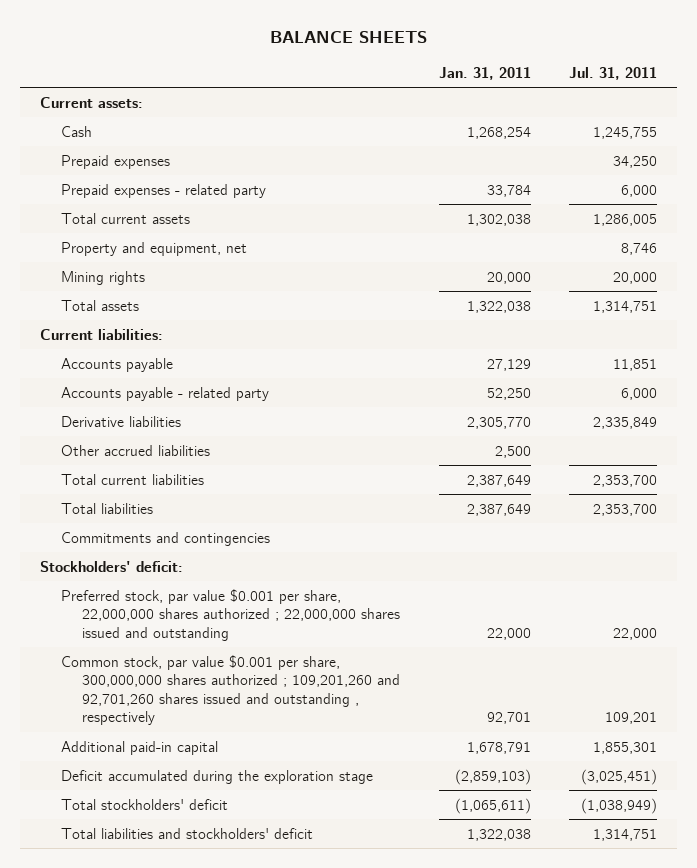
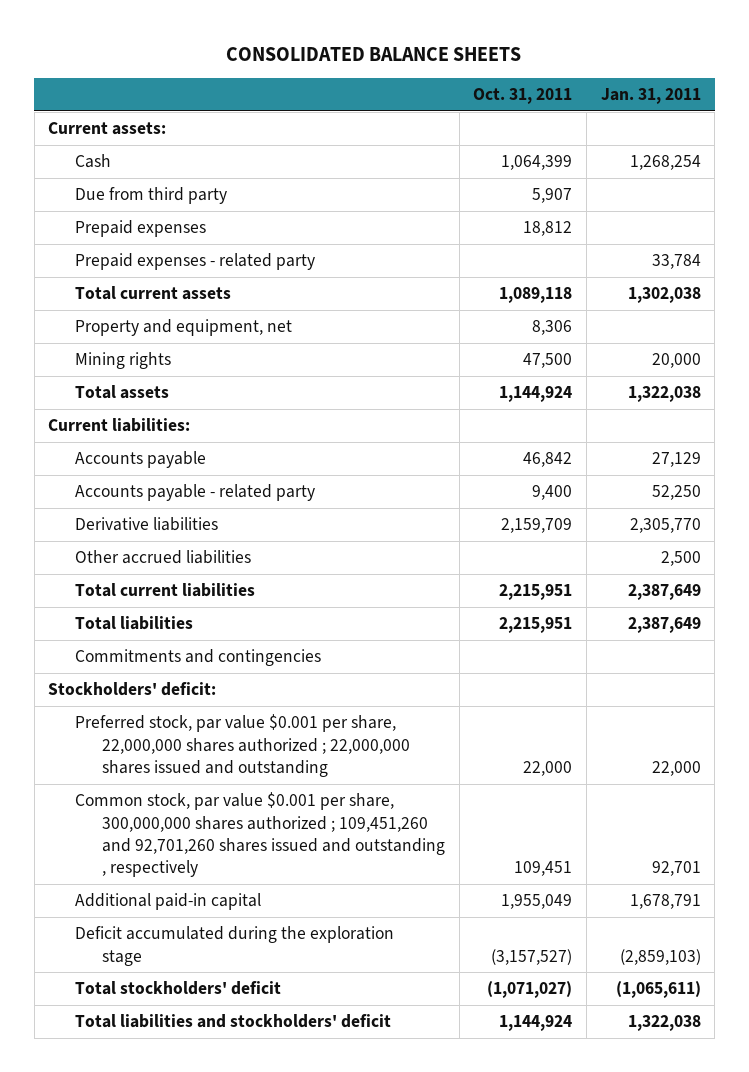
[269,31,427,44] BALANCE SHEETS -> [226,46,522,61] CONSOLIDATED BALANCE SHEETS
[569,66,658,80] Jul. 31, 2011 -> none
none -> [473,88,573,105] Oct. 31, 2011
none -> [75,187,228,205] Due from third party
[60,654,400,725] Common stock, par value $0.001 per share, 300,000,000 shares authorized ; 109,201,260 and 92,701,260 shares issued and outstanding , respectively -> [75,792,446,878] Common stock, par value $0.001 per share, 300,000,000 shares authorized ; 109,451,260 and 92,701,260 shares issued and outstanding , respectively

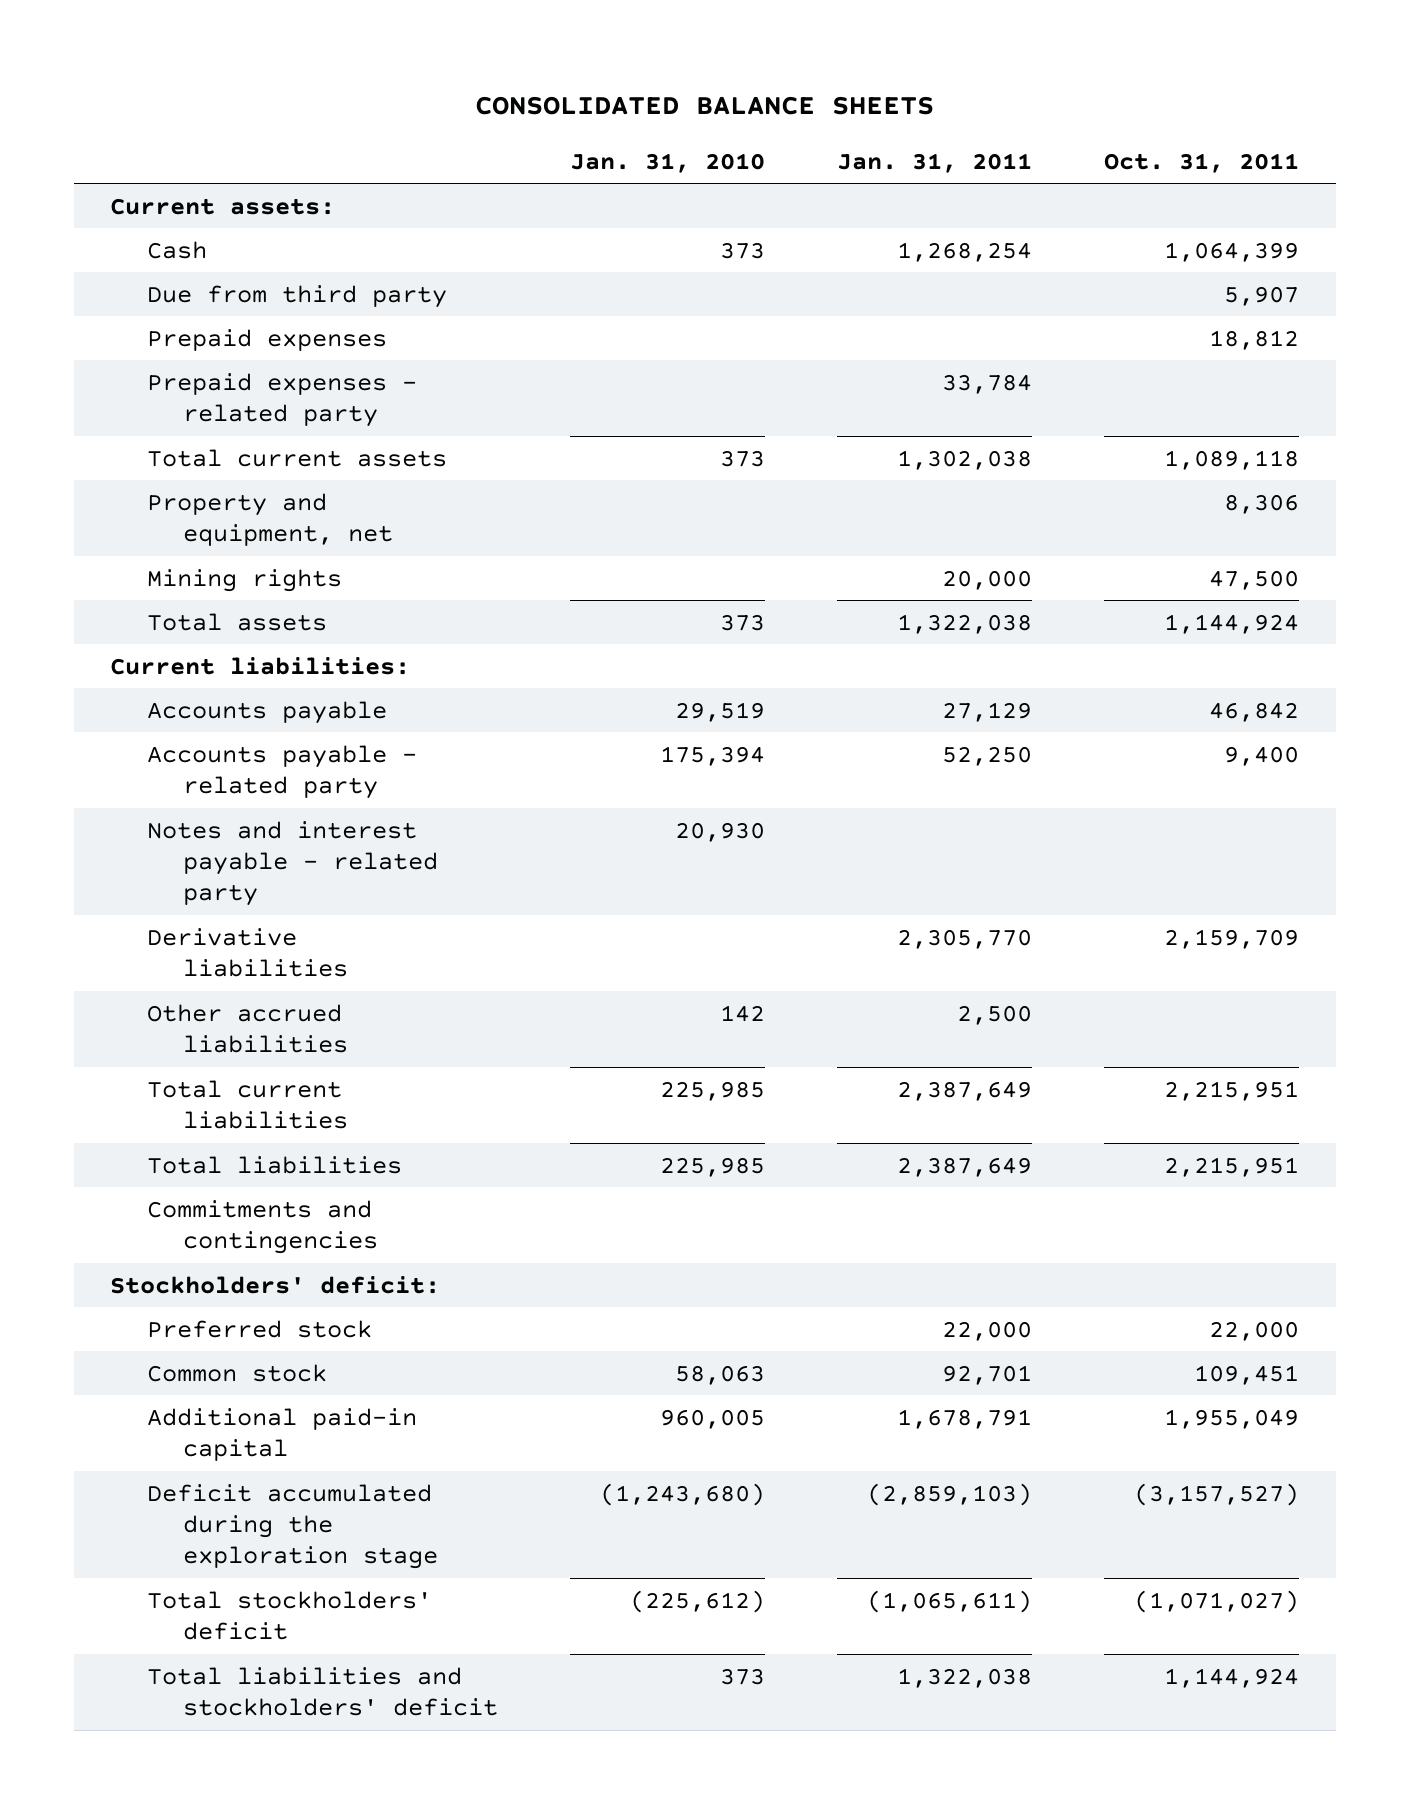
none -> [570,152,766,173] Jan. 31, 2010
none -> [146,820,438,907] Notes and interest payable - related party
[75,714,411,777] Preferred stock, par value $0.001 per share, 22,000,000 shares authorized ; 22,000,000 shares issued and outstanding -> [146,1319,372,1338] Preferred stock
[75,792,446,878] Common stock, par value $0.001 per share, 300,000,000 shares authorized ; 109,451,260 and 92,701,260 shares issued and outstanding , respectively -> [146,1363,327,1382] Common stock

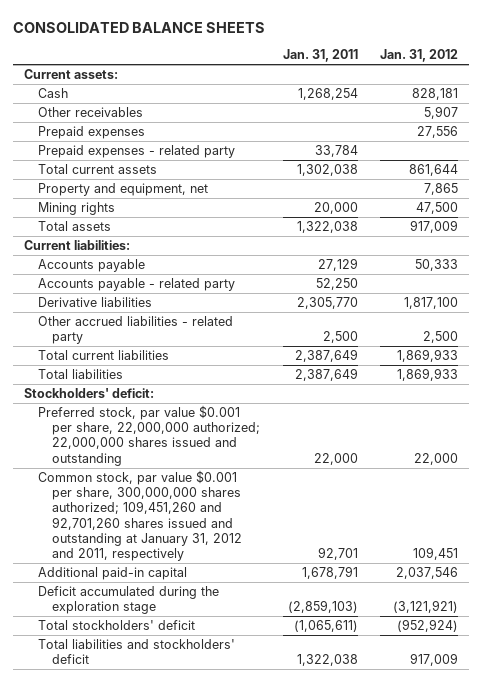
[570,152,766,173] Jan. 31, 2010 -> none
[1104,152,1300,173] Oct. 31, 2011 -> none
none -> [379,49,458,63] Jan. 31, 2012
[146,284,447,308] Due from third party -> none
none -> [38,107,144,118] Other receivables
[146,820,438,907] Notes and interest payable - related party -> none
[146,1003,348,1053] Other accrued liabilities -> [38,316,234,345] Other accrued liabilities - related party
[146,1199,378,1254] Commitments and contingencies -> none
[146,1319,372,1338] Preferred stock -> [38,405,261,466] Preferred stock, par value $0.001 per share, 22,000,000 authorized; 22,000,000 shares issued and outstanding
[146,1363,327,1382] Common stock -> [38,470,243,561] Common stock, par value $0.001 per share, 300,000,000 shares authorized; 109,451,260 and 92,701,260 shares issued and outstanding at January 31, 2012 and 2011, respectively

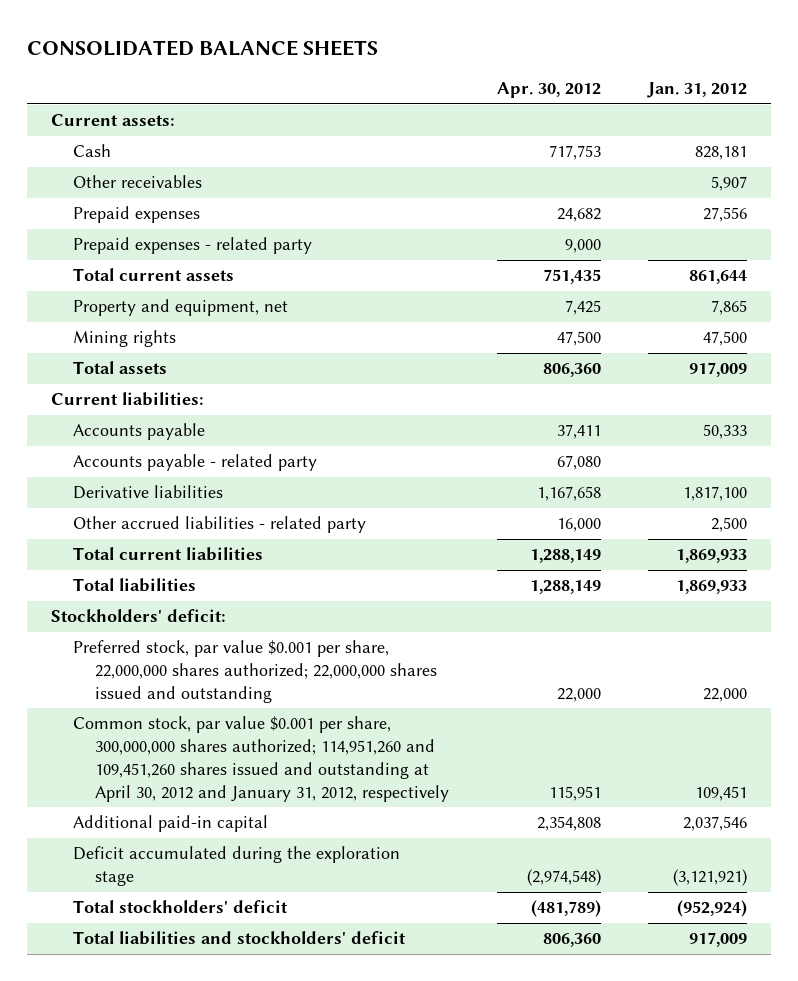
[282,49,358,63] Jan. 31, 2011 -> none
none -> [496,82,601,99] Apr. 30, 2012
[38,405,261,466] Preferred stock, par value $0.001 per share, 22,000,000 authorized; 22,000,000 shares issued and outstanding -> [72,640,438,703] Preferred stock, par value $0.001 per share, 22,000,000 shares authorized; 22,000,000 shares issued and outstanding
[38,470,243,561] Common stock, par value $0.001 per share, 300,000,000 shares authorized; 109,451,260 and 92,701,260 shares issued and outstanding at January 31, 2012 and 2011, respectively -> [72,716,450,802] Common stock, par value $0.001 per share, 300,000,000 shares authorized; 114,951,260 and 109,451,260 shares issued and outstanding at April 30, 2012 and January 31, 2012, respectively

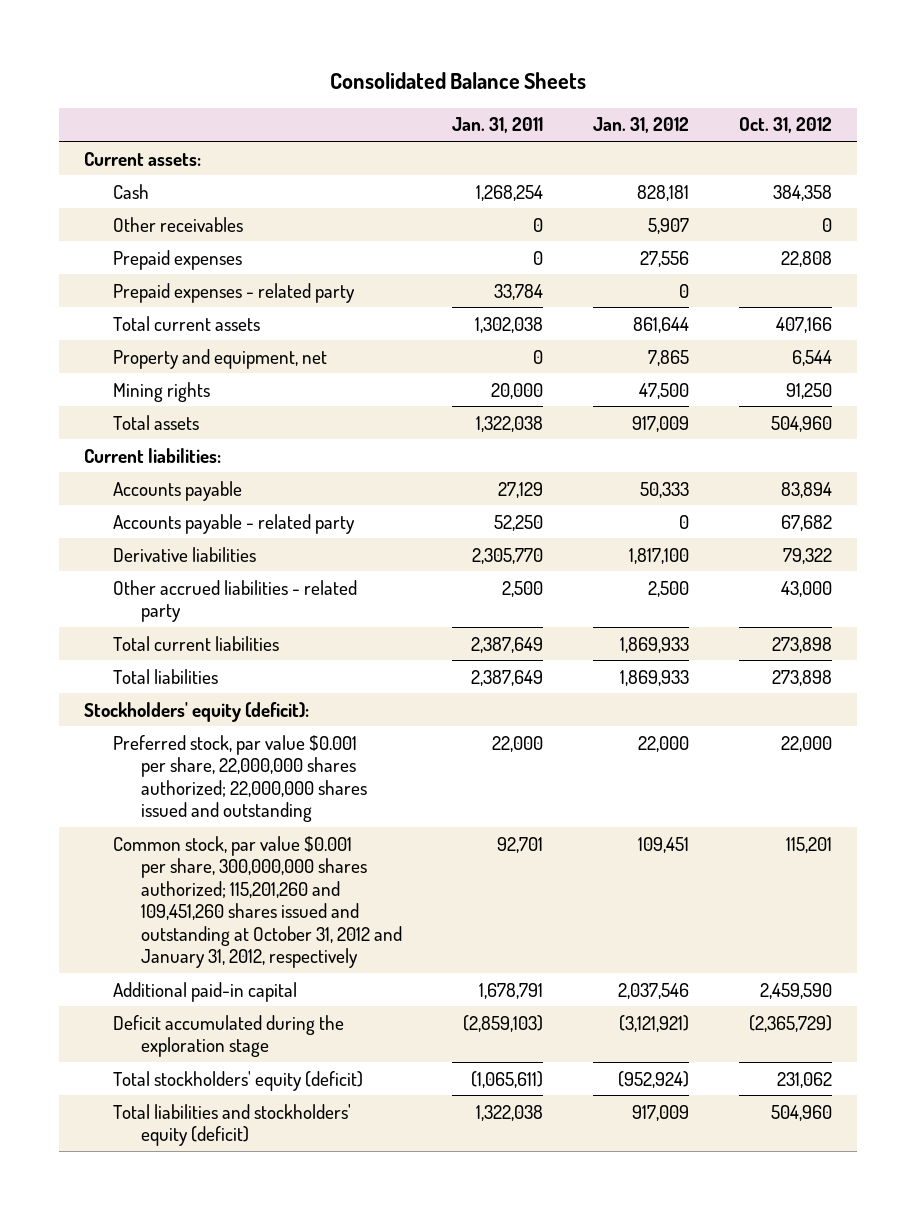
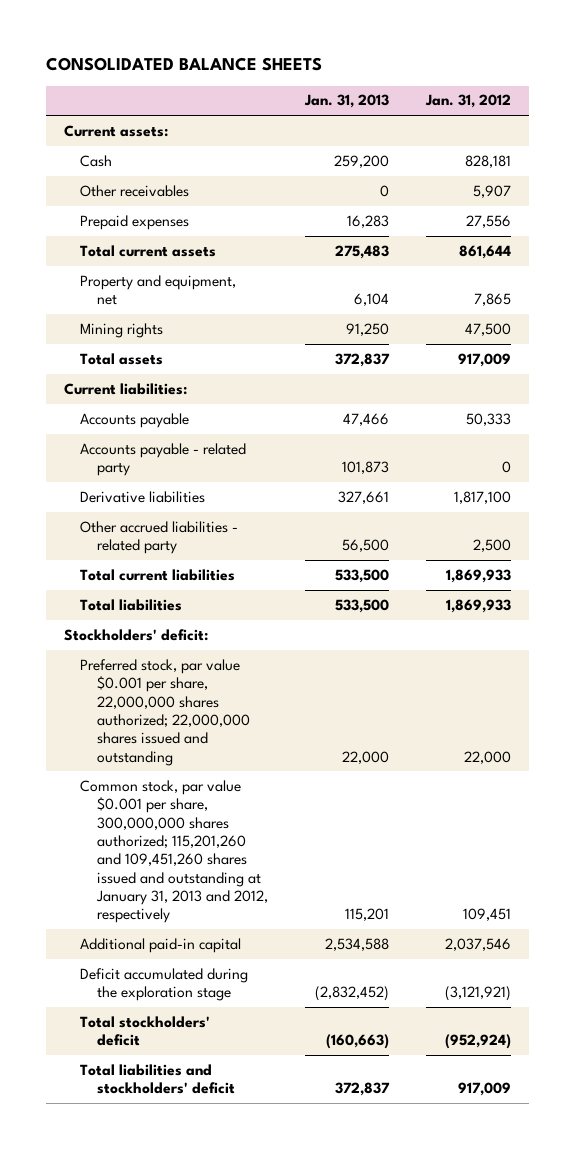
[329,71,586,89] Consolidated Balance Sheets -> [45,56,322,71] CONSOLIDATED BALANCE SHEETS
[452,117,544,134] Jan. 31, 2011 -> none
[739,117,833,134] Oct. 31, 2012 -> none
none -> [303,94,389,109] Jan. 31, 2013
[112,282,355,303] Prepaid expenses - related party -> none
[83,701,309,722] Stockholders' equity (deficit): -> [64,628,209,641] Stockholders' deficit:
[112,835,403,969] Common stock, par value $0.001 per share, 300,000,000 shares authorized; 115,201,260 and 109,451,260 shares issued and outstanding at October 31, 2012 and January 31, 2012, respectively -> [80,779,268,924] Common stock, par value $0.001 per share, 300,000,000 shares authorized; 115,201,260 and 109,451,260 shares issued and outstanding at January 31, 2013 and 2012, respectively
[112,1070,363,1091] Total stockholders' equity (deficit) -> [80,1015,211,1047] Total stockholders' deficit
[112,1103,351,1147] Total liabilities and stockholders' equity (deficit) -> [80,1063,235,1095] Total liabilities and stockholders' deficit

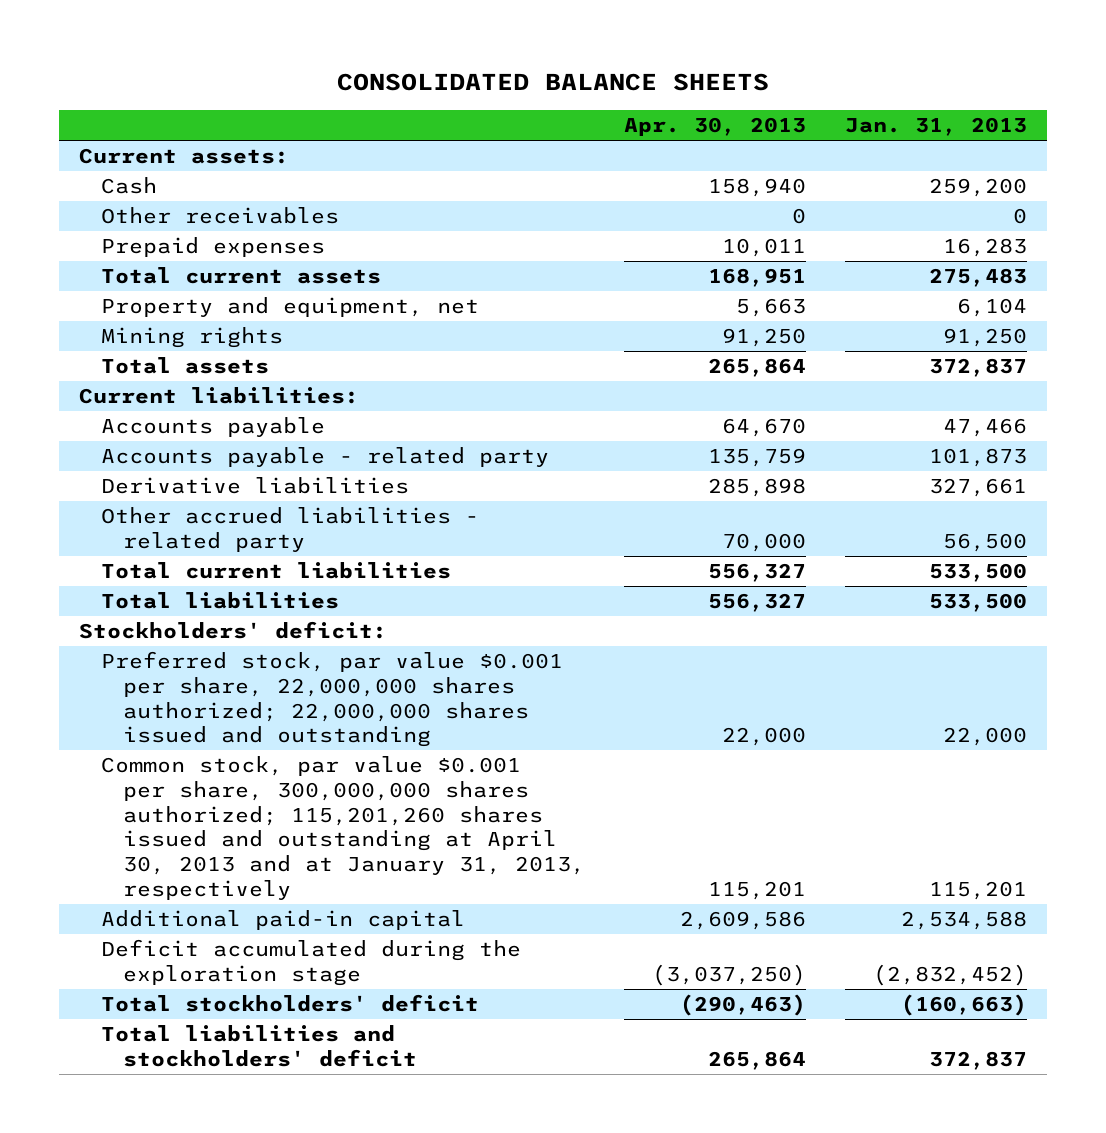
[424,94,511,109] Jan. 31, 2012 -> none
none -> [624,117,807,137] Apr. 30, 2013
[80,779,268,924] Common stock, par value $0.001 per share, 300,000,000 shares authorized; 115,201,260 and 109,451,260 shares issued and outstanding at January 31, 2013 and 2012, respectively -> [100,755,585,901] Common stock, par value $0.001 per share, 300,000,000 shares authorized; 115,201,260 shares issued and outstanding at April 30, 2013 and at January 31, 2013, respectively

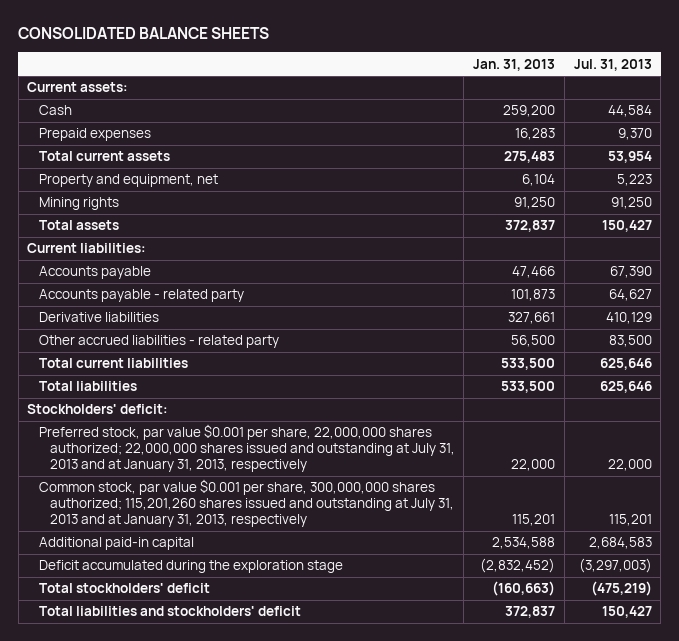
[624,117,807,137] Apr. 30, 2013 -> none
none -> [573,58,652,71] Jul. 31, 2013
[100,206,339,224] Other receivables -> none
[100,650,563,748] Preferred stock, par value $0.001 per share, 22,000,000 shares authorized; 22,000,000 shares issued and outstanding -> [38,424,455,473] Preferred stock, par value $0.001 per share, 22,000,000 shares authorized; 22,000,000 shares issued and outstanding at July 31, 2013 and at January 31, 2013, respectively
[100,755,585,901] Common stock, par value $0.001 per share, 300,000,000 shares authorized; 115,201,260 shares issued and outstanding at April 30, 2013 and at January 31, 2013, respectively -> [38,479,454,528] Common stock, par value $0.001 per share, 300,000,000 shares authorized; 115,201,260 shares issued and outstanding at July 31, 2013 and at January 31, 2013, respectively

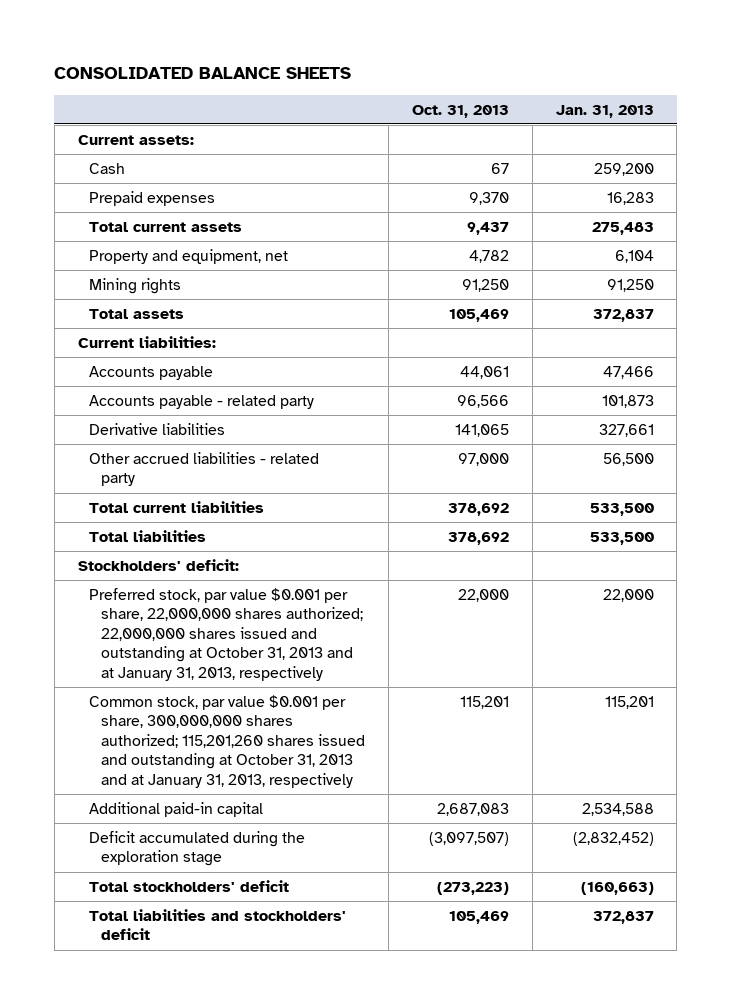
[573,58,652,71] Jul. 31, 2013 -> none
none -> [411,104,509,118] Oct. 31, 2013
[38,424,455,473] Preferred stock, par value $0.001 per share, 22,000,000 shares authorized; 22,000,000 shares issued and outstanding at July 31, 2013 and at January 31, 2013, respectively -> [89,587,363,681] Preferred stock, par value $0.001 per share, 22,000,000 shares authorized; 22,000,000 shares issued and outstanding at October 31, 2013 and at January 31, 2013, respectively
[38,479,454,528] Common stock, par value $0.001 per share, 300,000,000 shares authorized; 115,201,260 shares issued and outstanding at July 31, 2013 and at January 31, 2013, respectively -> [89,694,365,788] Common stock, par value $0.001 per share, 300,000,000 shares authorized; 115,201,260 shares issued and outstanding at October 31, 2013 and at January 31, 2013, respectively

